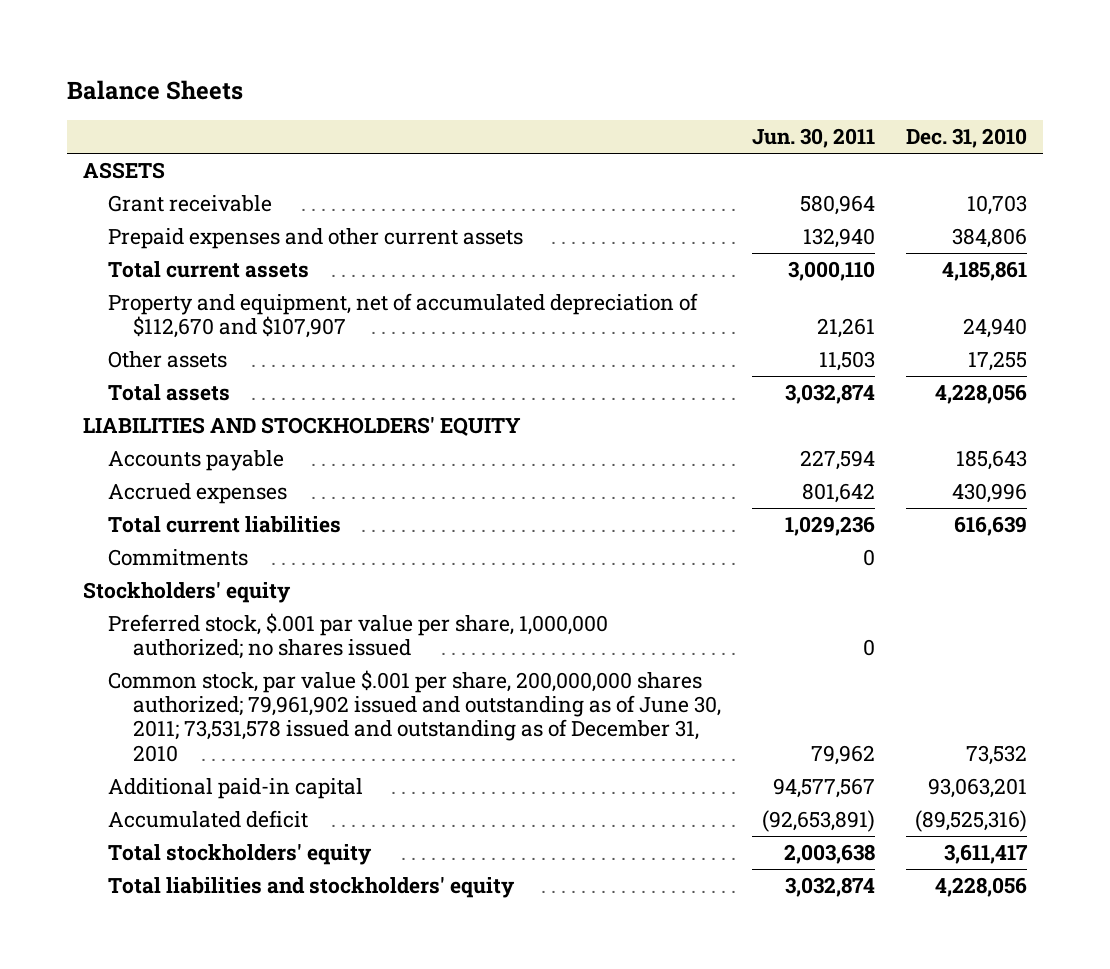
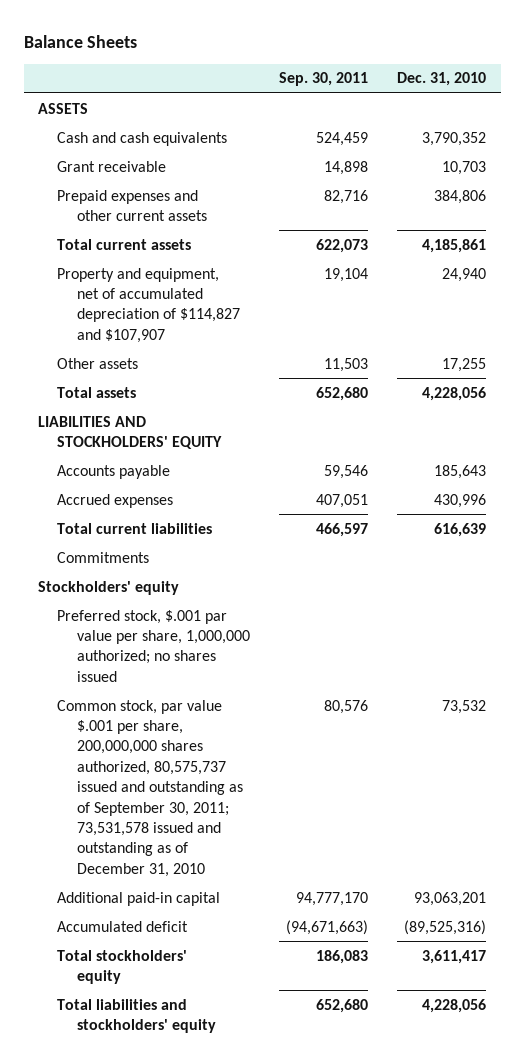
[752,128,876,149] Jun. 30, 2011 -> none
none -> [279,72,369,87] Sep. 30, 2011
none -> [57,131,228,146] Cash and cash equivalents
[107,292,698,339] Property and equipment, net of accumulated depreciation of $112,670 and $107,907 -> [57,267,240,343] Property and equipment, net of accumulated depreciation of $114,827 and $107,907
[107,669,721,762] Common stock, par value $.001 per share, 200,000,000 shares authorized; 79,961,902 issued and outstanding as of June 30, 2011; 73,531,578 issued and outstanding as of December 31, 2010 -> [57,699,243,877] Common stock, par value $.001 per share, 200,000,000 shares authorized, 80,575,737 issued and outstanding as of September 30, 2011; 73,531,578 issued and outstanding as of December 31, 2010

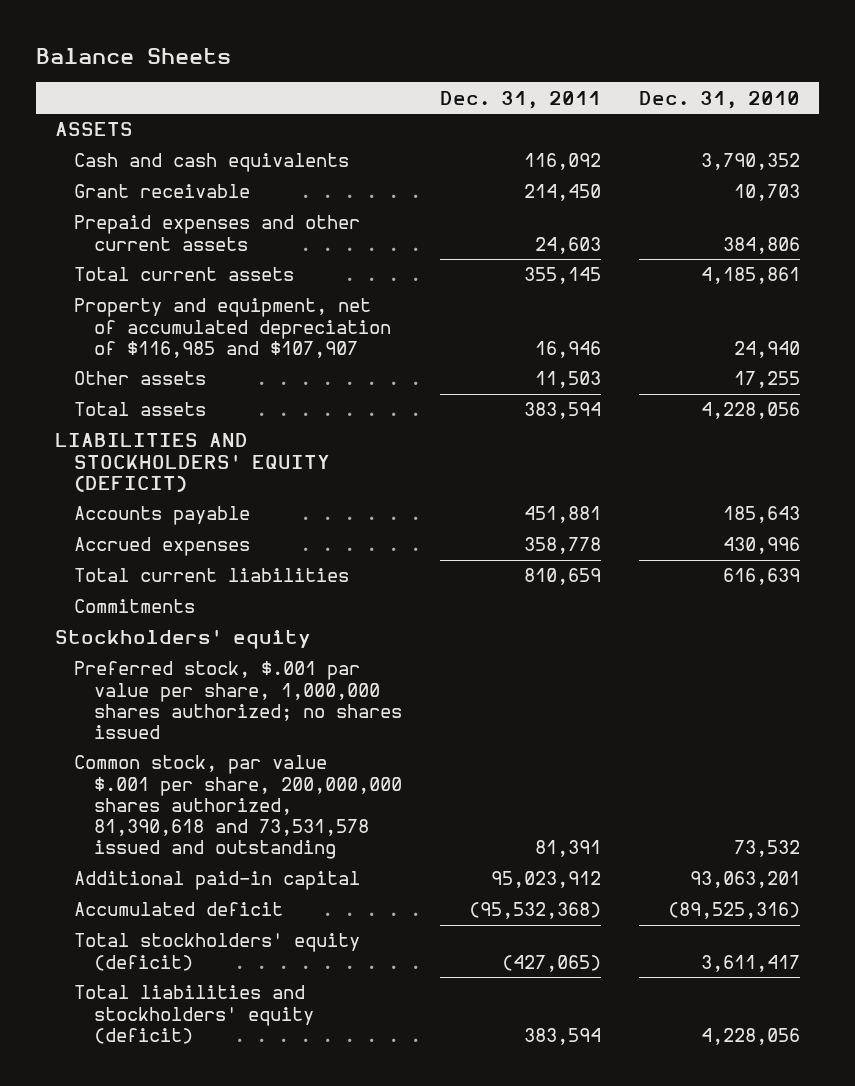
[279,72,369,87] Sep. 30, 2011 -> none
none -> [440,90,602,109] Dec. 31, 2011
[57,267,240,343] Property and equipment, net of accumulated depreciation of $114,827 and $107,907 -> [74,298,392,358] Property and equipment, net of accumulated depreciation of $116,985 and $107,907
[38,415,223,450] LIABILITIES AND STOCKHOLDERS' EQUITY -> [54,433,331,492] LIABILITIES AND STOCKHOLDERS' EQUITY (DEFICIT)
[57,609,250,682] Preferred stock, $.001 par value per share, 1,000,000 authorized; no shares issued -> [74,661,403,739] Preferred stock, $.001 par value per share, 1,000,000 shares authorized; no shares issued
[57,699,243,877] Common stock, par value $.001 per share, 200,000,000 shares authorized, 80,575,737 issued and outstanding as of September 30, 2011; 73,531,578 issued and outstanding as of December 31, 2010 -> [74,755,403,860] Common stock, par value $.001 per share, 200,000,000 shares authorized, 81,390,618 and 73,531,578 issued and outstanding
[57,949,188,985] Total stockholders' equity -> [74,933,361,971] Total stockholders' equity (deficit)
[57,998,216,1034] Total liabilities and stockholders' equity -> [74,985,315,1044] Total liabilities and stockholders' equity (deficit)

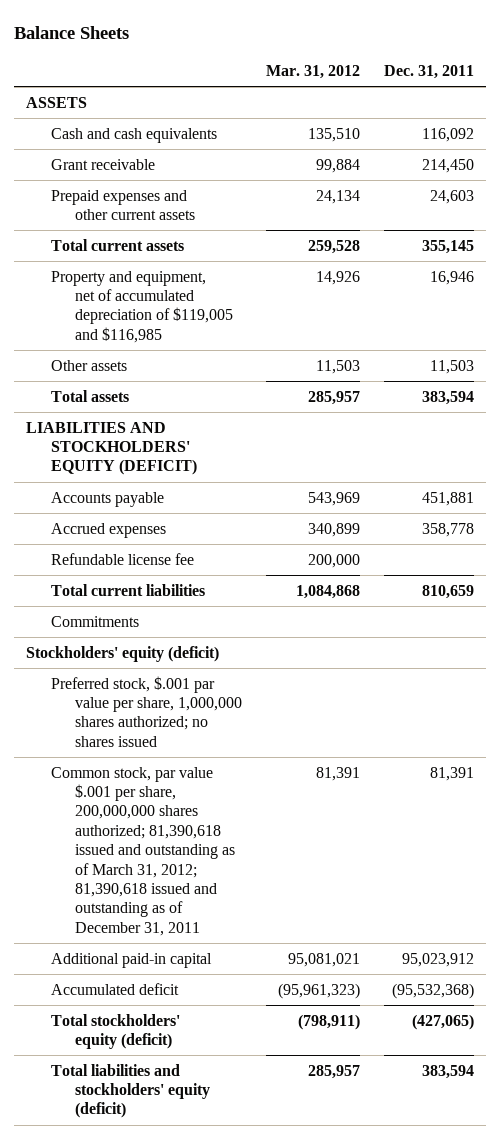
[639,90,801,109] Dec. 31, 2010 -> none
none -> [266,64,361,79] Mar. 31, 2012
[74,298,392,358] Property and equipment, net of accumulated depreciation of $116,985 and $107,907 -> [50,270,234,343] Property and equipment, net of accumulated depreciation of $119,005 and $116,985
none -> [50,552,194,565] Refundable license fee
[54,629,311,650] Stockholders' equity -> [25,645,219,662] Stockholders' equity (deficit)
[74,755,403,860] Common stock, par value $.001 per share, 200,000,000 shares authorized, 81,390,618 and 73,531,578 issued and outstanding -> [50,766,236,936] Common stock, par value $.001 per share, 200,000,000 shares authorized; 81,390,618 issued and outstanding as of March 31, 2012; 81,390,618 issued and outstanding as of December 31, 2011

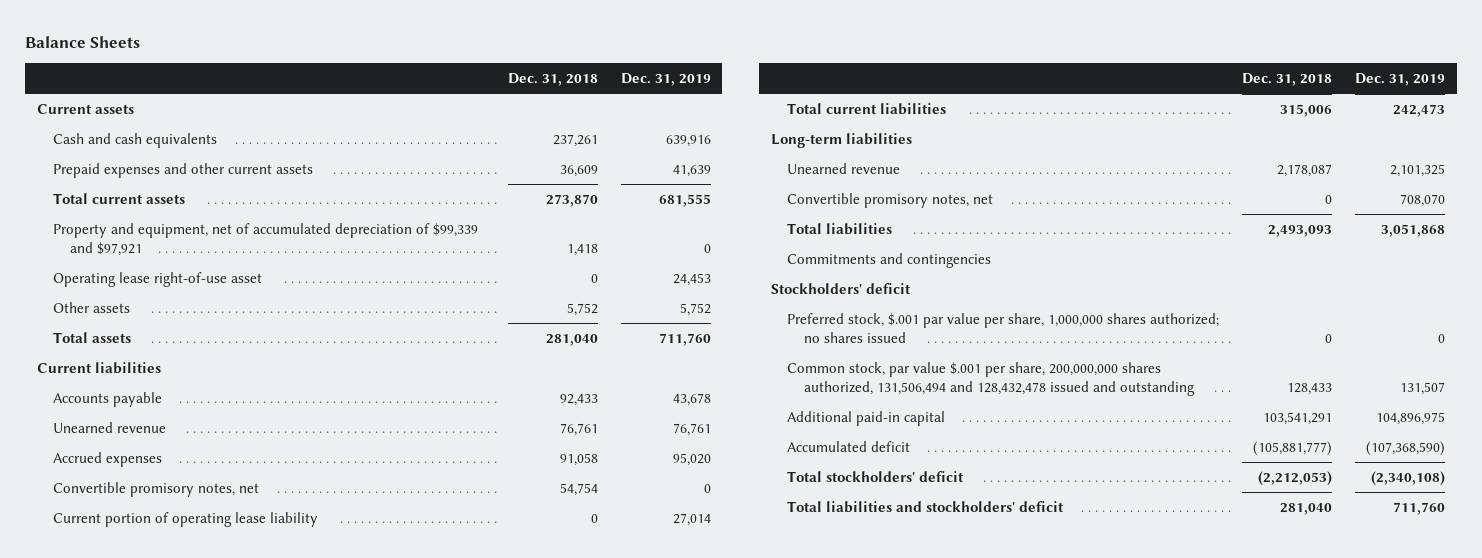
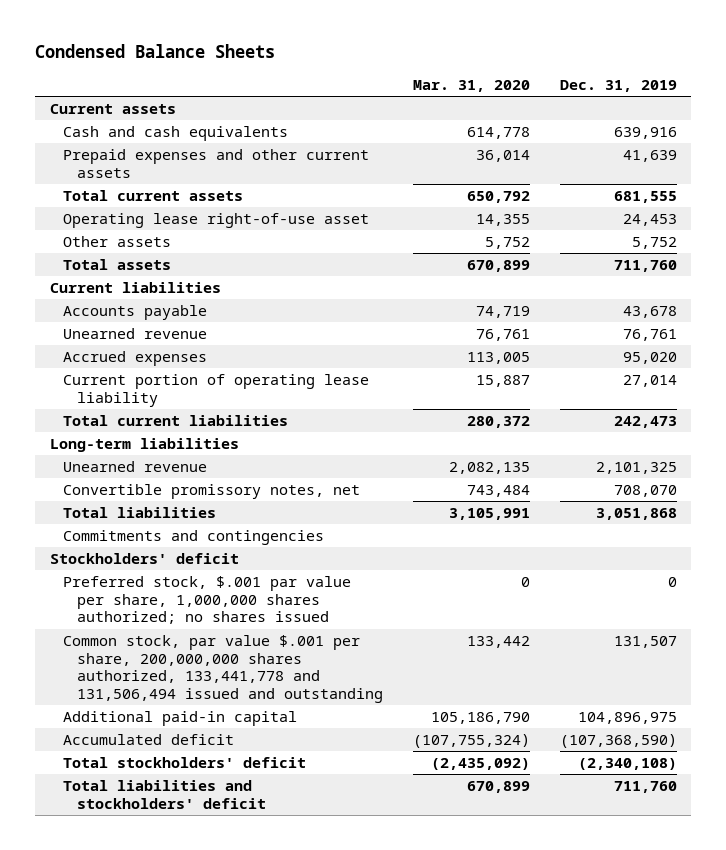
[25,36,141,49] Balance Sheets -> [34,44,275,59] Condensed Balance Sheets
[507,72,598,86] Dec. 31, 2018 -> none
none -> [412,80,530,93] Mar. 31, 2020
[53,222,479,257] Property and equipment, net of accumulated depreciation of $99,339 and $97,921 -> none
[53,481,260,497] Convertible promisory notes, net -> none
[787,192,994,208] Convertible promisory notes, net -> [63,484,361,500] Convertible promissory notes, net
[787,361,1196,397] Common stock, par value $.001 per share, 200,000,000 shares authorized, 131,506,494 and 128,432,478 issued and outstanding -> [63,635,383,704] Common stock, par value $.001 per share, 200,000,000 shares authorized, 133,441,778 and 131,506,494 issued and outstanding

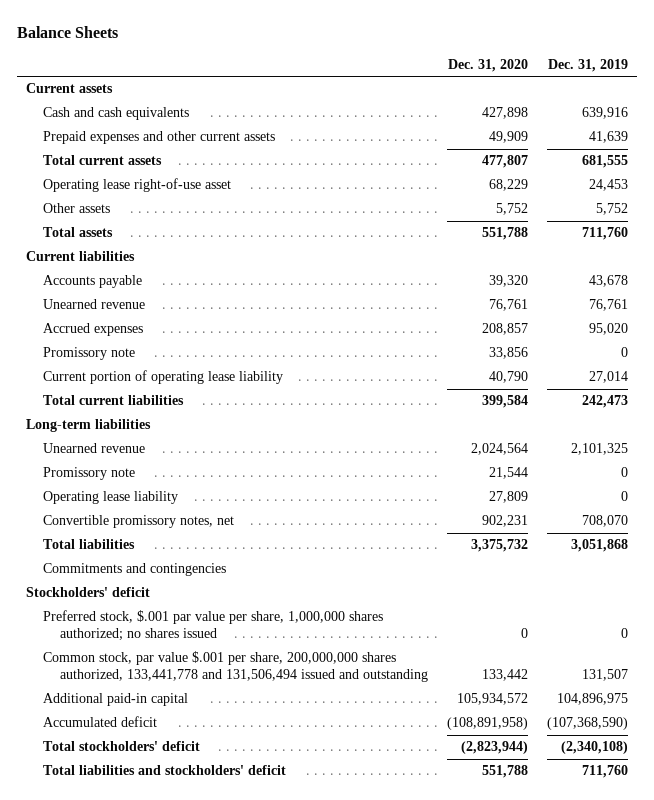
[34,44,275,59] Condensed Balance Sheets -> [17,26,119,39] Balance Sheets
[412,80,530,93] Mar. 31, 2020 -> none
none -> [448,58,529,72] Dec. 31, 2020
none -> [43,347,136,361] Promissory note
none -> [43,467,136,481] Promissory note
none -> [43,491,179,505] Operating lease liability

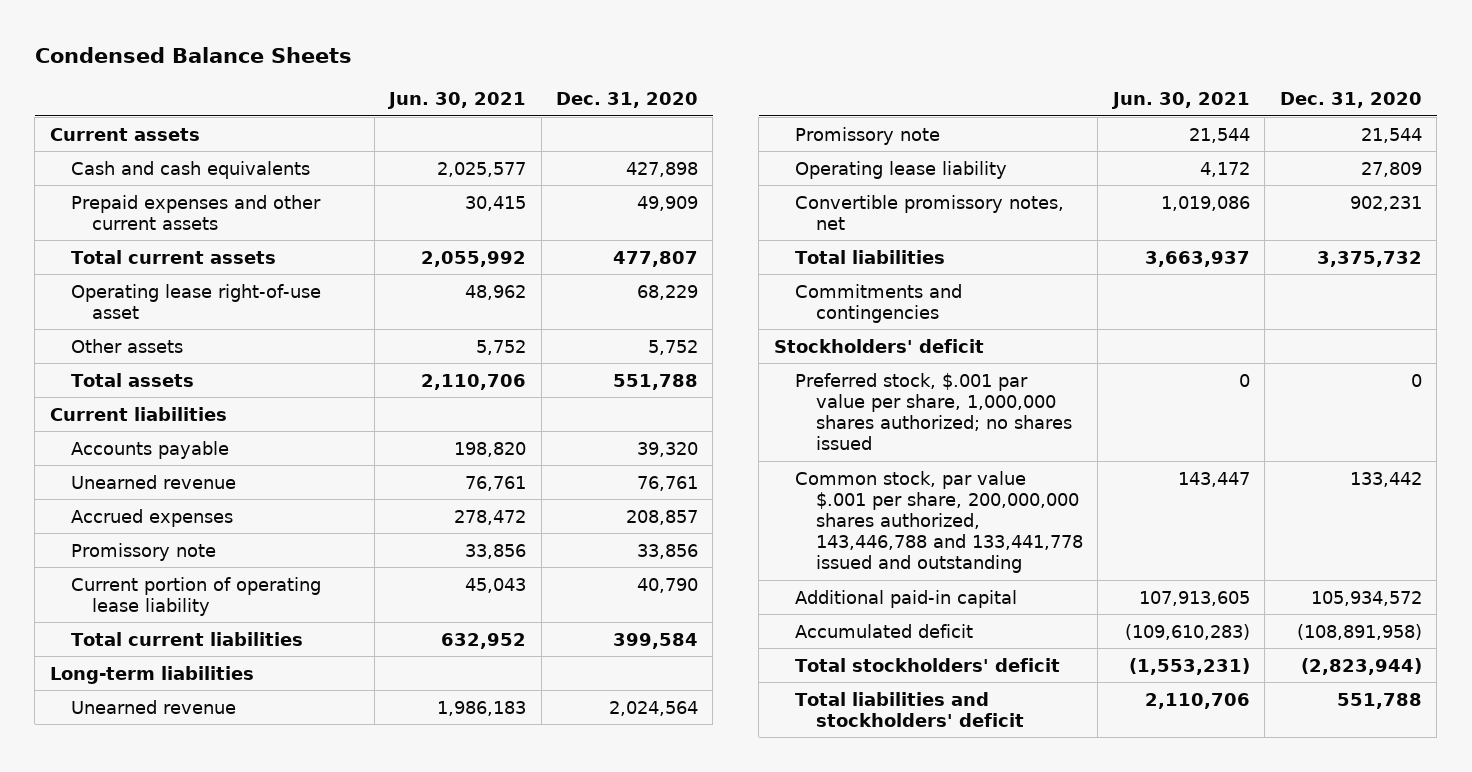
[17,26,119,39] Balance Sheets -> [34,47,352,64] Condensed Balance Sheets
[547,58,628,72] Dec. 31, 2019 -> none
none -> [387,92,527,110] Jun. 30, 2021
[43,651,429,683] Common stock, par value $.001 per share, 200,000,000 shares authorized, 133,441,778 and 131,506,494 issued and outstanding -> [794,470,1083,574] Common stock, par value $.001 per share, 200,000,000 shares authorized, 143,446,788 and 133,441,778 issued and outstanding

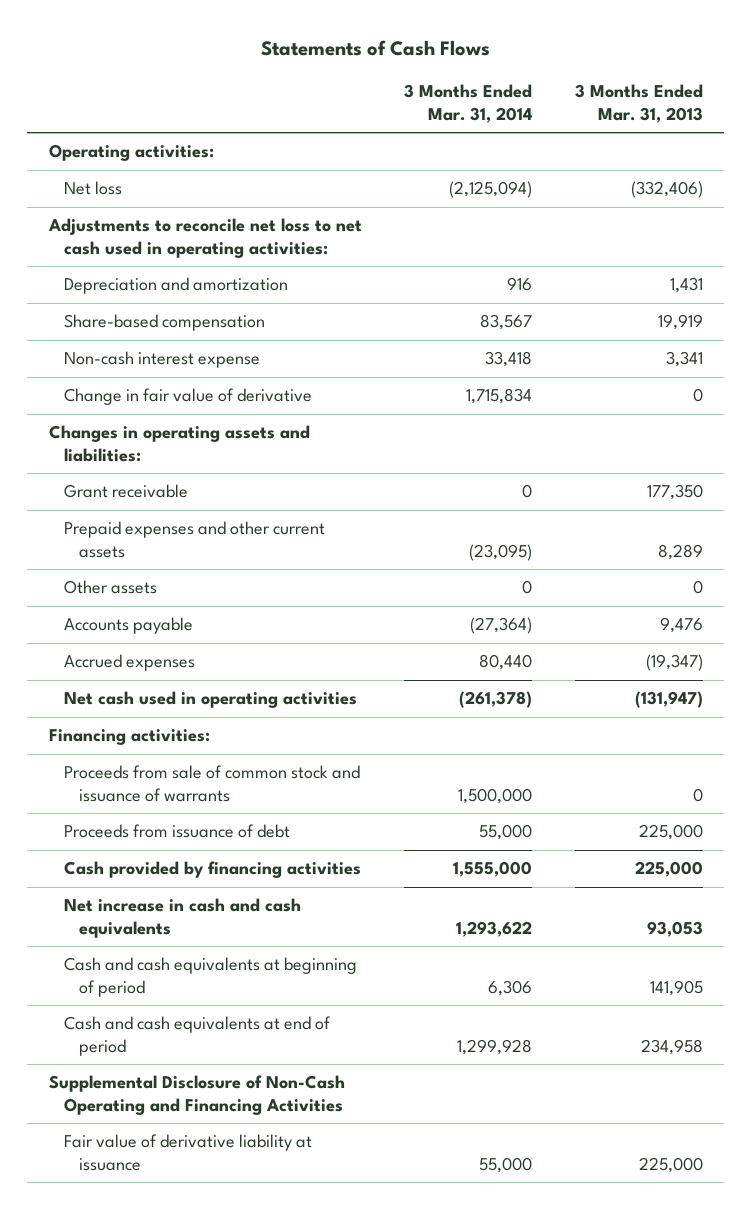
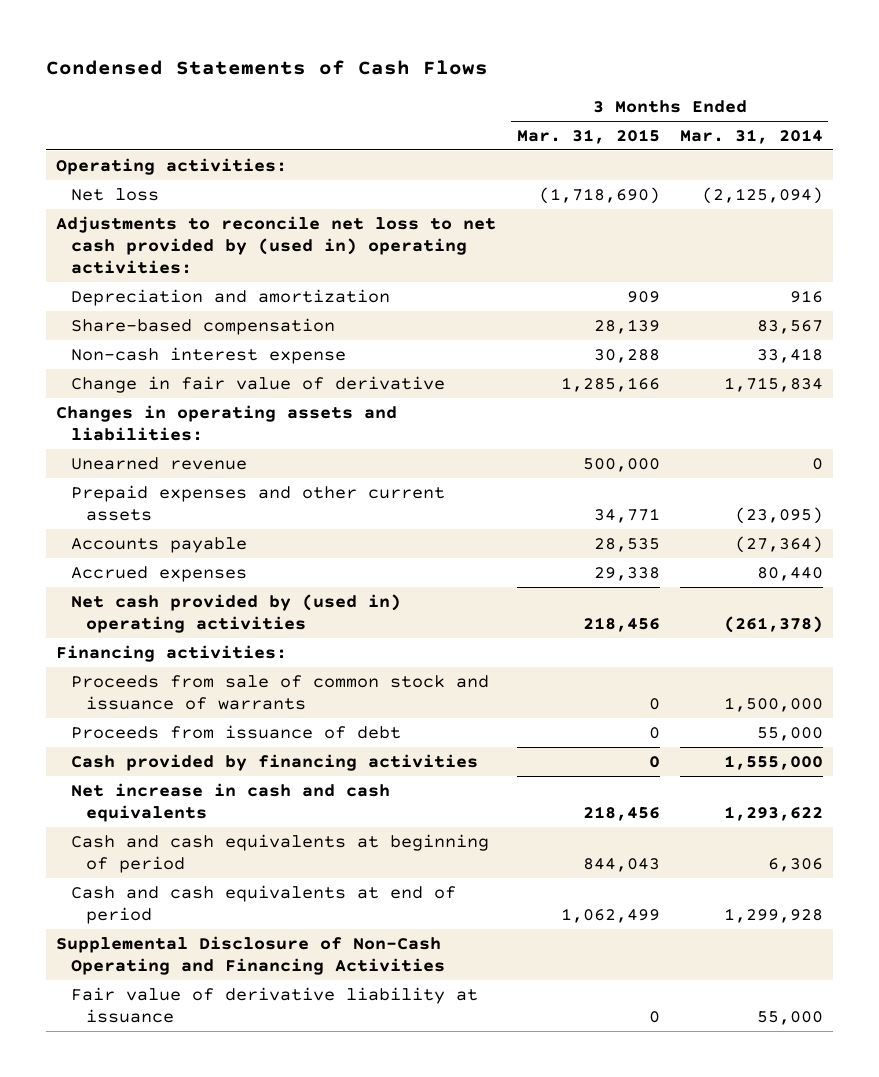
[260,40,490,57] Statements of Cash Flows -> [45,60,488,76] Condensed Statements of Cash Flows
[574,84,703,123] 3 Months Ended Mar. 31, 2013 -> none
none -> [516,128,660,144] Mar. 31, 2015
[47,218,362,258] Adjustments to reconcile net loss to net cash used in operating activities: -> [55,215,496,275] Adjustments to reconcile net loss to net cash provided by (used in) operating activities:
[63,484,188,499] Grant receivable -> none
none -> [70,456,247,470] Unearned revenue
[63,580,157,595] Other assets -> none
[63,691,357,709] Net cash used in operating activities -> [70,593,401,633] Net cash provided by (used in) operating activities

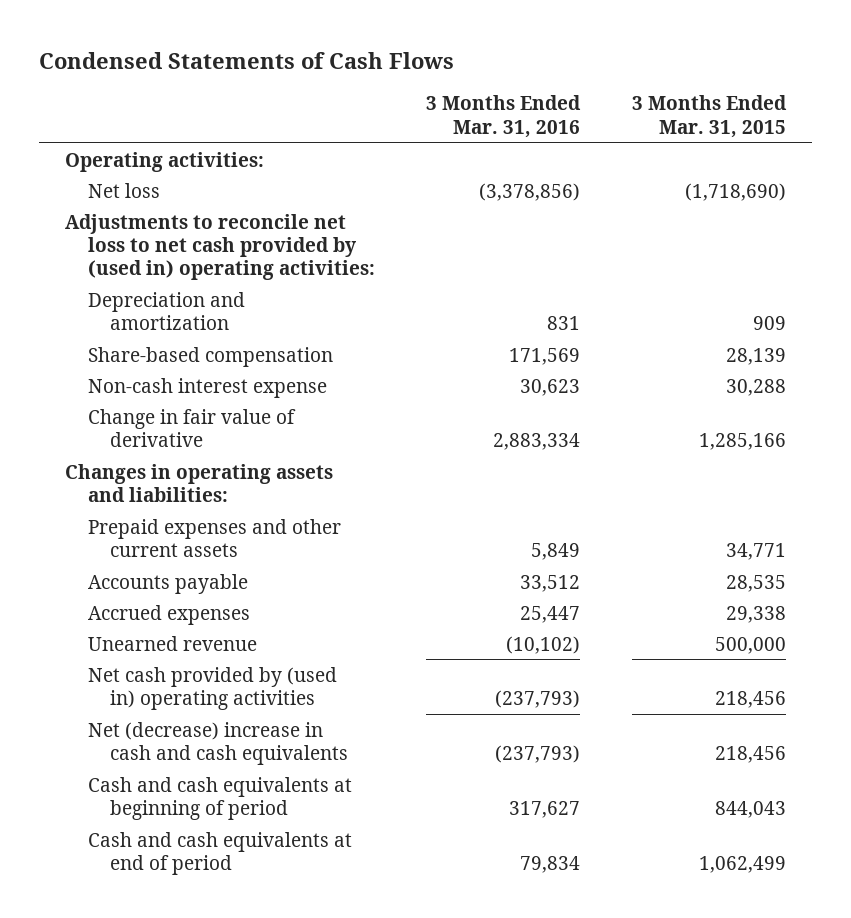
[680,128,824,144] Mar. 31, 2014 -> none
none -> [426,95,582,138] 3 Months Ended Mar. 31, 2016
[70,456,247,470] Unearned revenue -> [87,635,257,651] Unearned revenue
[55,644,287,662] Financing activities: -> none
[70,674,489,710] Proceeds from sale of common stock and issuance of warrants -> none
[70,724,401,739] Proceeds from issuance of debt -> none
[70,753,478,771] Cash provided by financing activities -> none
[70,782,390,822] Net increase in cash and cash equivalents -> [87,721,349,765] Net (decrease) increase in cash and cash equivalents
[55,935,445,975] Supplemental Disclosure of Non-Cash Operating and Financing Activities -> none
[70,986,478,1023] Fair value of derivative liability at issuance -> none

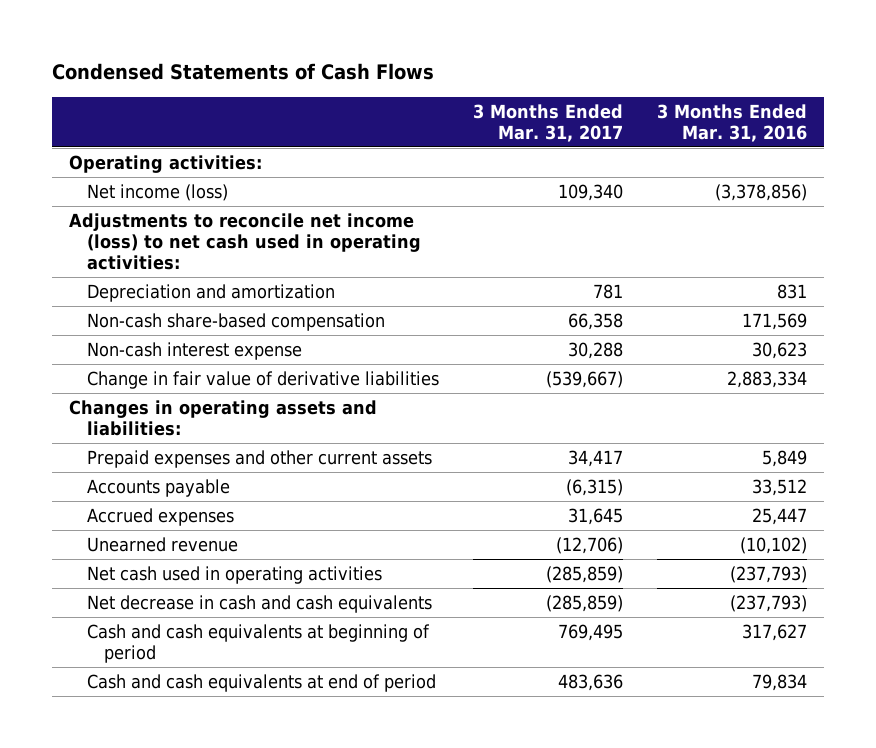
[632,95,788,138] 3 Months Ended Mar. 31, 2015 -> none
none -> [472,103,623,142] 3 Months Ended Mar. 31, 2017
[87,182,160,198] Net loss -> [86,183,228,201] Net income (loss)
[64,213,375,281] Adjustments to reconcile net loss to net cash provided by (used in) operating activities: -> [68,212,421,271] Adjustments to reconcile net income (loss) to net cash used in operating activities:
[87,346,333,367] Share-based compensation -> [86,312,385,331] Non-cash share-based compensation
[87,408,296,447] Change in fair value of derivative -> [86,370,439,389] Change in fair value of derivative liabilities
[87,666,337,710] Net cash provided by (used in) operating activities -> [86,565,382,584] Net cash used in operating activities
[87,721,349,765] Net (decrease) increase in cash and cash equivalents -> [86,594,432,613] Net decrease in cash and cash equivalents

